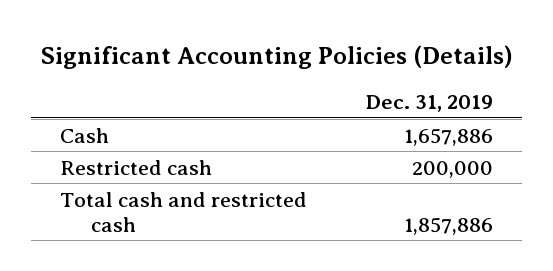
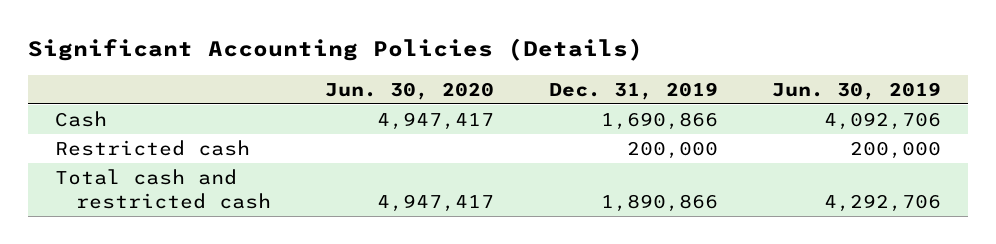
none -> [325,81,495,100] Jun. 30, 2020
none -> [771,81,941,100] Jun. 30, 2019
[404,127,494,146] 1,657,886 -> [600,111,718,130] 1,690,866
[404,216,494,235] 1,857,886 -> [600,193,718,212] 1,890,866

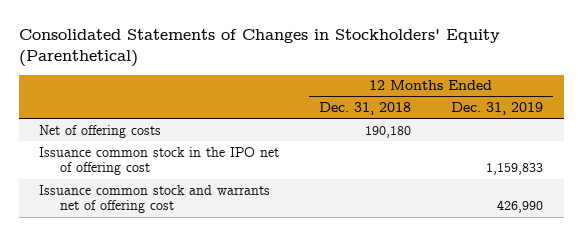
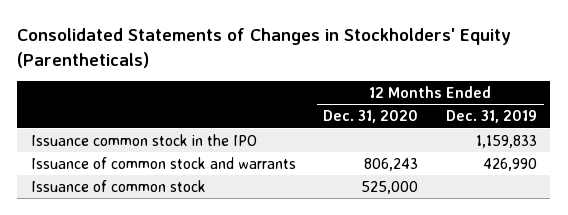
[19,29,501,68] Consolidated Statements of Changes in Stockholders' Equity (Parenthetical) -> [17,28,512,68] Consolidated Statements of Changes in Stockholders' Equity (Parentheticals)
[319,101,412,115] Dec. 31, 2018 -> none
none -> [323,110,419,124] Dec. 31, 2020
[39,124,162,138] Net of offering costs -> none
[39,146,280,176] Issuance common stock in the IPO net of offering cost -> [31,133,258,146] Issuance common stock in the IPO
[39,184,271,214] Issuance common stock and warrants net of offering cost -> [31,156,297,169] Issuance of common stock and warrants
none -> [31,179,207,192] Issuance of common stock

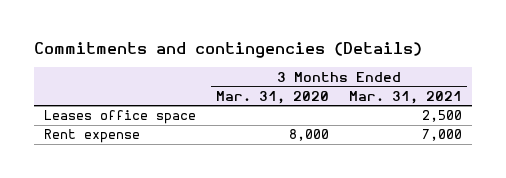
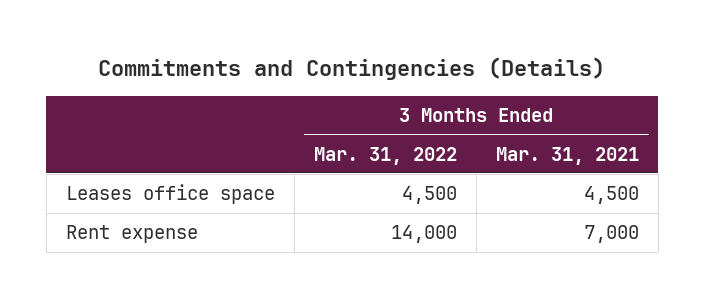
[33,42,422,59] Commitments and contingencies (Details) -> [98,57,606,81] Commitments and Contingencies (Details)
[216,90,330,104] Mar. 31, 2020 -> none
none -> [313,146,457,165] Mar. 31, 2022
[422,110,463,123] 2,500 -> [583,186,639,205] 4,500

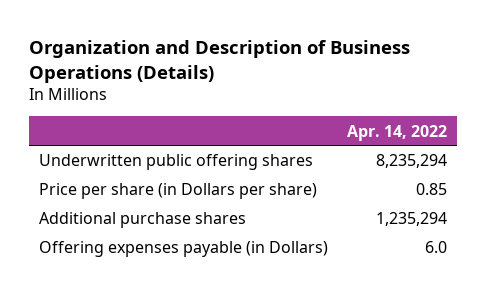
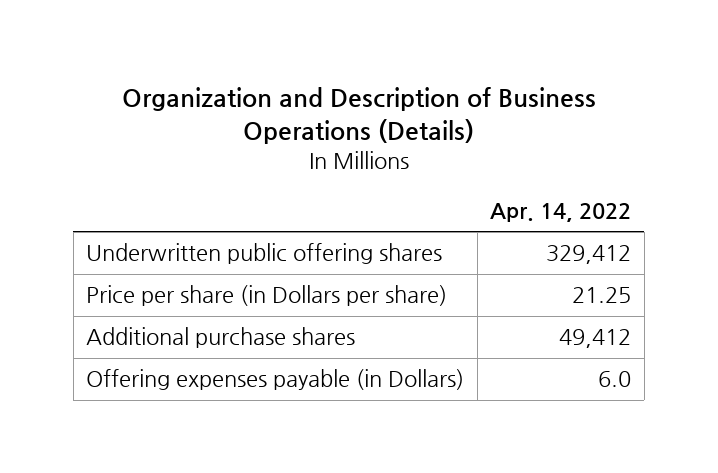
[376,154,448,169] 8,235,294 -> [546,245,632,265] 329,412
[416,183,448,196] 0.85 -> [572,287,632,304] 21.25
[376,212,448,227] 1,235,294 -> [559,329,632,349] 49,412

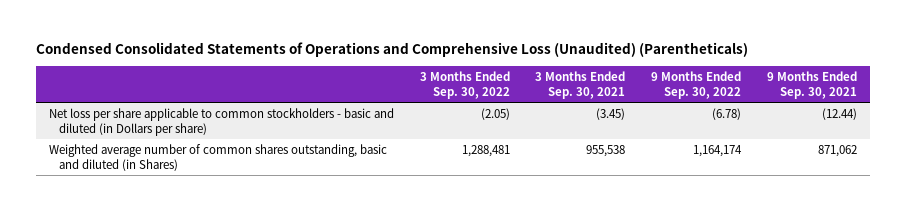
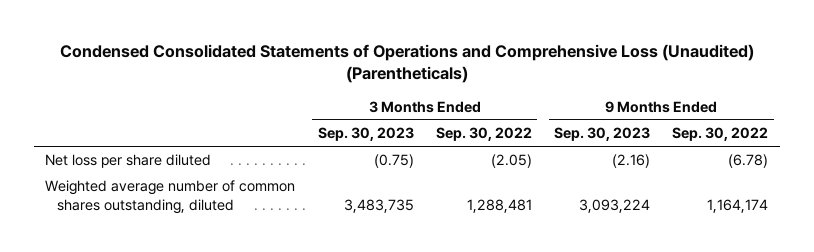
[535,70,626,99] 3 Months Ended Sep. 30, 2021 -> none
[766,70,857,99] 9 Months Ended Sep. 30, 2021 -> none
none -> [317,127,414,142] Sep. 30, 2023
none -> [554,127,651,142] Sep. 30, 2023
[48,107,394,136] Net loss per share applicable to common stockholders - basic and diluted (in Dollars per share) -> [45,154,212,169] Net loss per share diluted
[48,143,387,171] Weighted average number of common shares outstanding, basic and diluted (in Shares) -> [45,180,296,214] Weighted average number of common shares outstanding, diluted

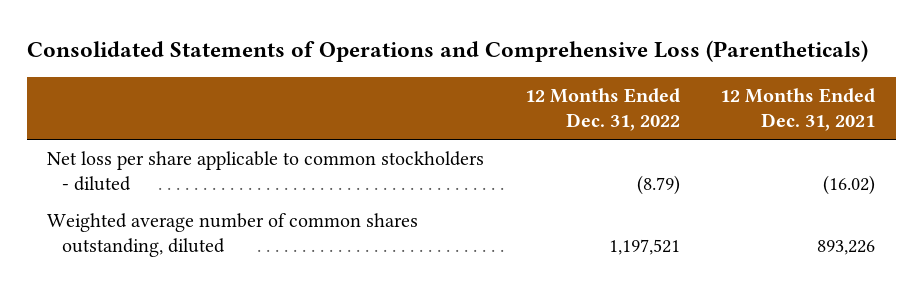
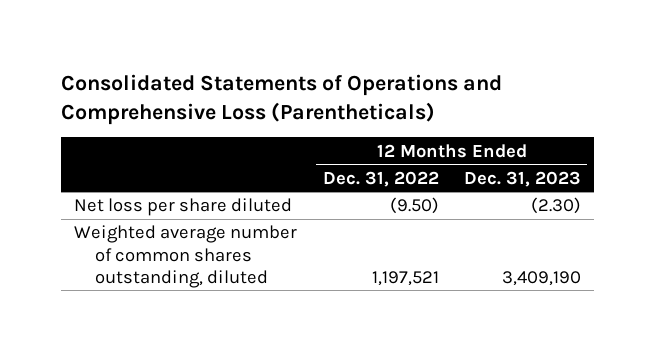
[720,88,876,132] 12 Months Ended Dec. 31, 2021 -> none
none -> [464,170,582,187] Dec. 31, 2023
[46,151,484,191] Net loss per share applicable to common stockholders - diluted -> [74,198,293,217] Net loss per share diluted
[636,174,680,195] (8.79) -> [389,197,439,215] (9.50)

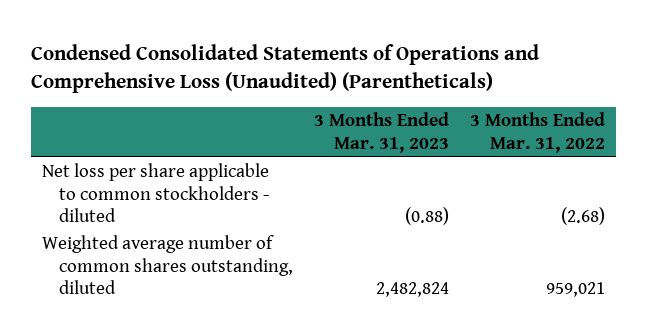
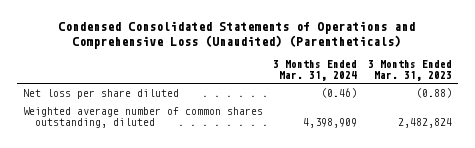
[470,112,606,153] 3 Months Ended Mar. 31, 2022 -> none
none -> [273,59,358,81] 3 Months Ended Mar. 31, 2024
[41,163,271,223] Net loss per share applicable to common stockholders - diluted -> [22,89,179,100] Net loss per share diluted

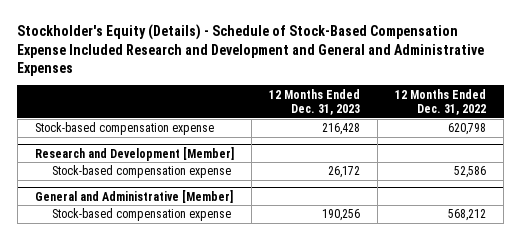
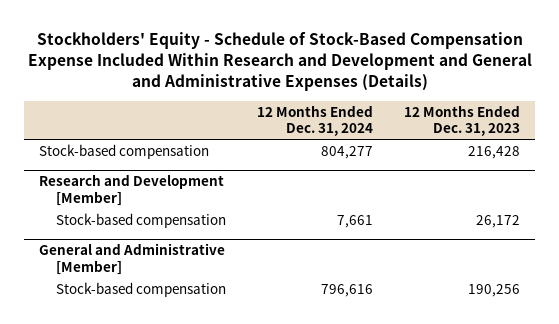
[17,24,485,77] Stockholder's Equity (Details) - Schedule of Stock-Based Compensation Expense Included Research and Development and General and Administrative Expenses -> [27,31,532,92] Stockholders' Equity - Schedule of Stock-Based Compensation Expense Included Within Research and Development and General and Administrative Expenses (Details)
[395,88,487,116] 12 Months Ended Dec. 31, 2022 -> none
none -> [257,104,374,137] 12 Months Ended Dec. 31, 2024
[35,122,215,136] Stock-based compensation expense -> [39,143,210,159] Stock-based compensation
[51,165,231,179] Stock-based compensation expense -> [56,212,227,228] Stock-based compensation
[51,208,231,222] Stock-based compensation expense -> [56,281,227,297] Stock-based compensation

